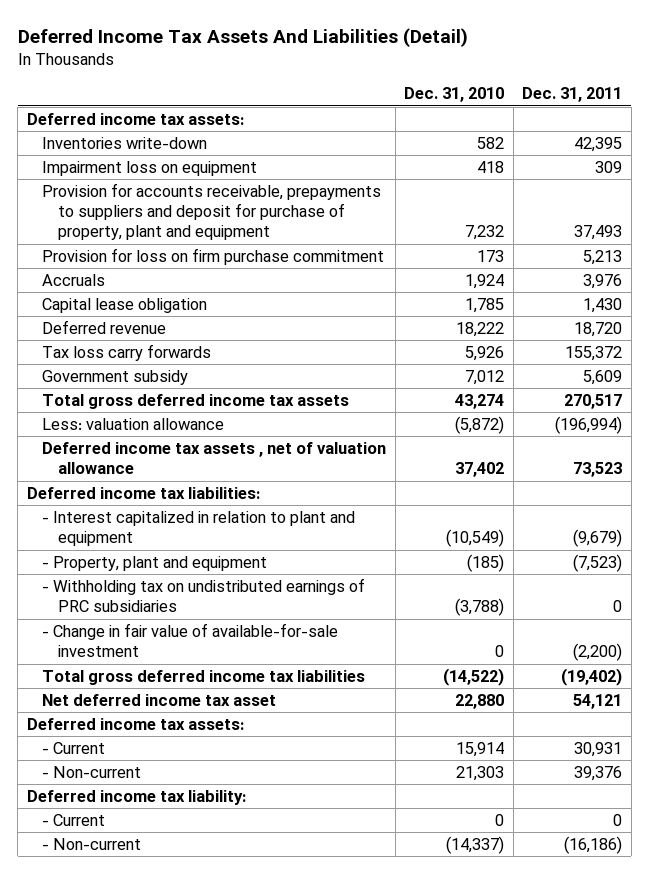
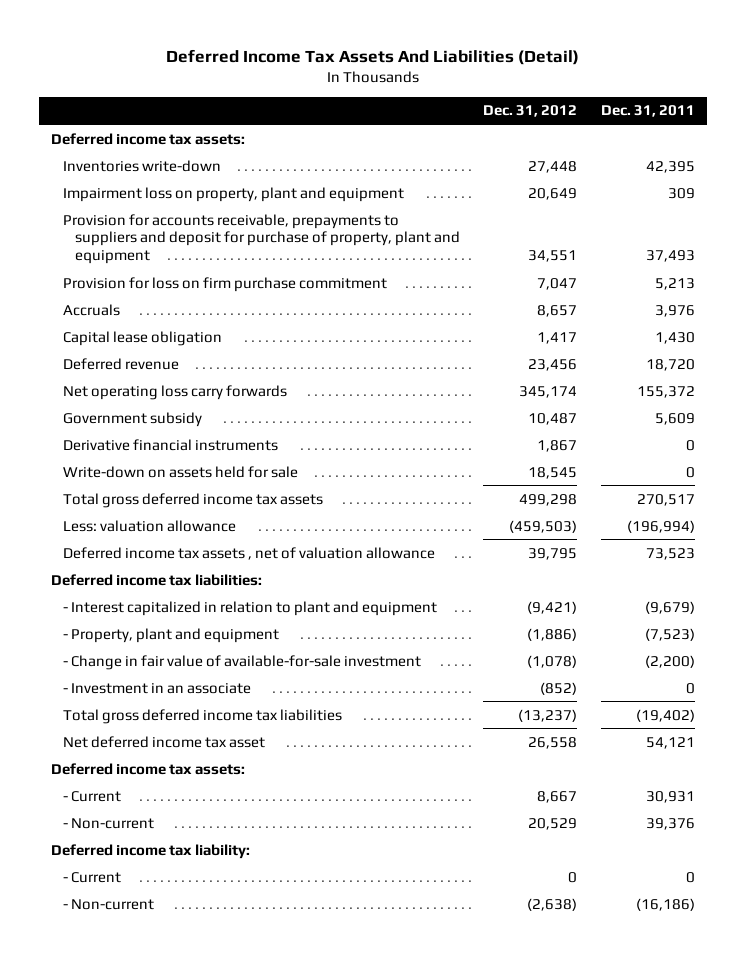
[404,87,505,103] Dec. 31, 2010 -> none
none -> [483,105,578,118] Dec. 31, 2012
[42,160,258,176] Impairment loss on equipment -> [62,186,404,202] Impairment loss on property, plant and equipment
[42,343,212,361] Tax loss carry forwards -> [62,384,287,400] Net operating loss carry forwards
none -> [62,438,278,451] Derivative financial instruments
none -> [62,465,298,478] Write-down on assets held for sale
[42,577,366,613] - Withholding tax on undistributed earnings of PRC subsidiaries -> none
none -> [62,682,251,694] - Investment in an associate

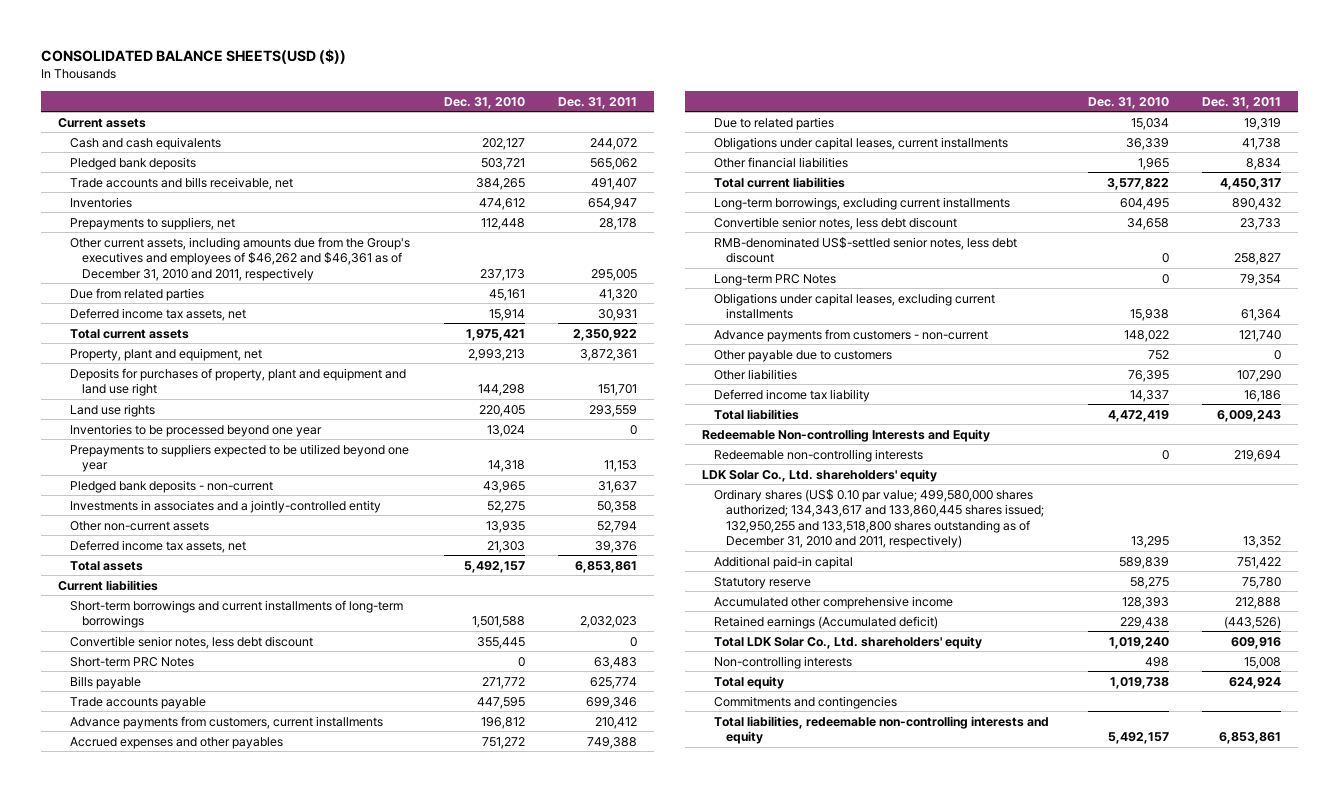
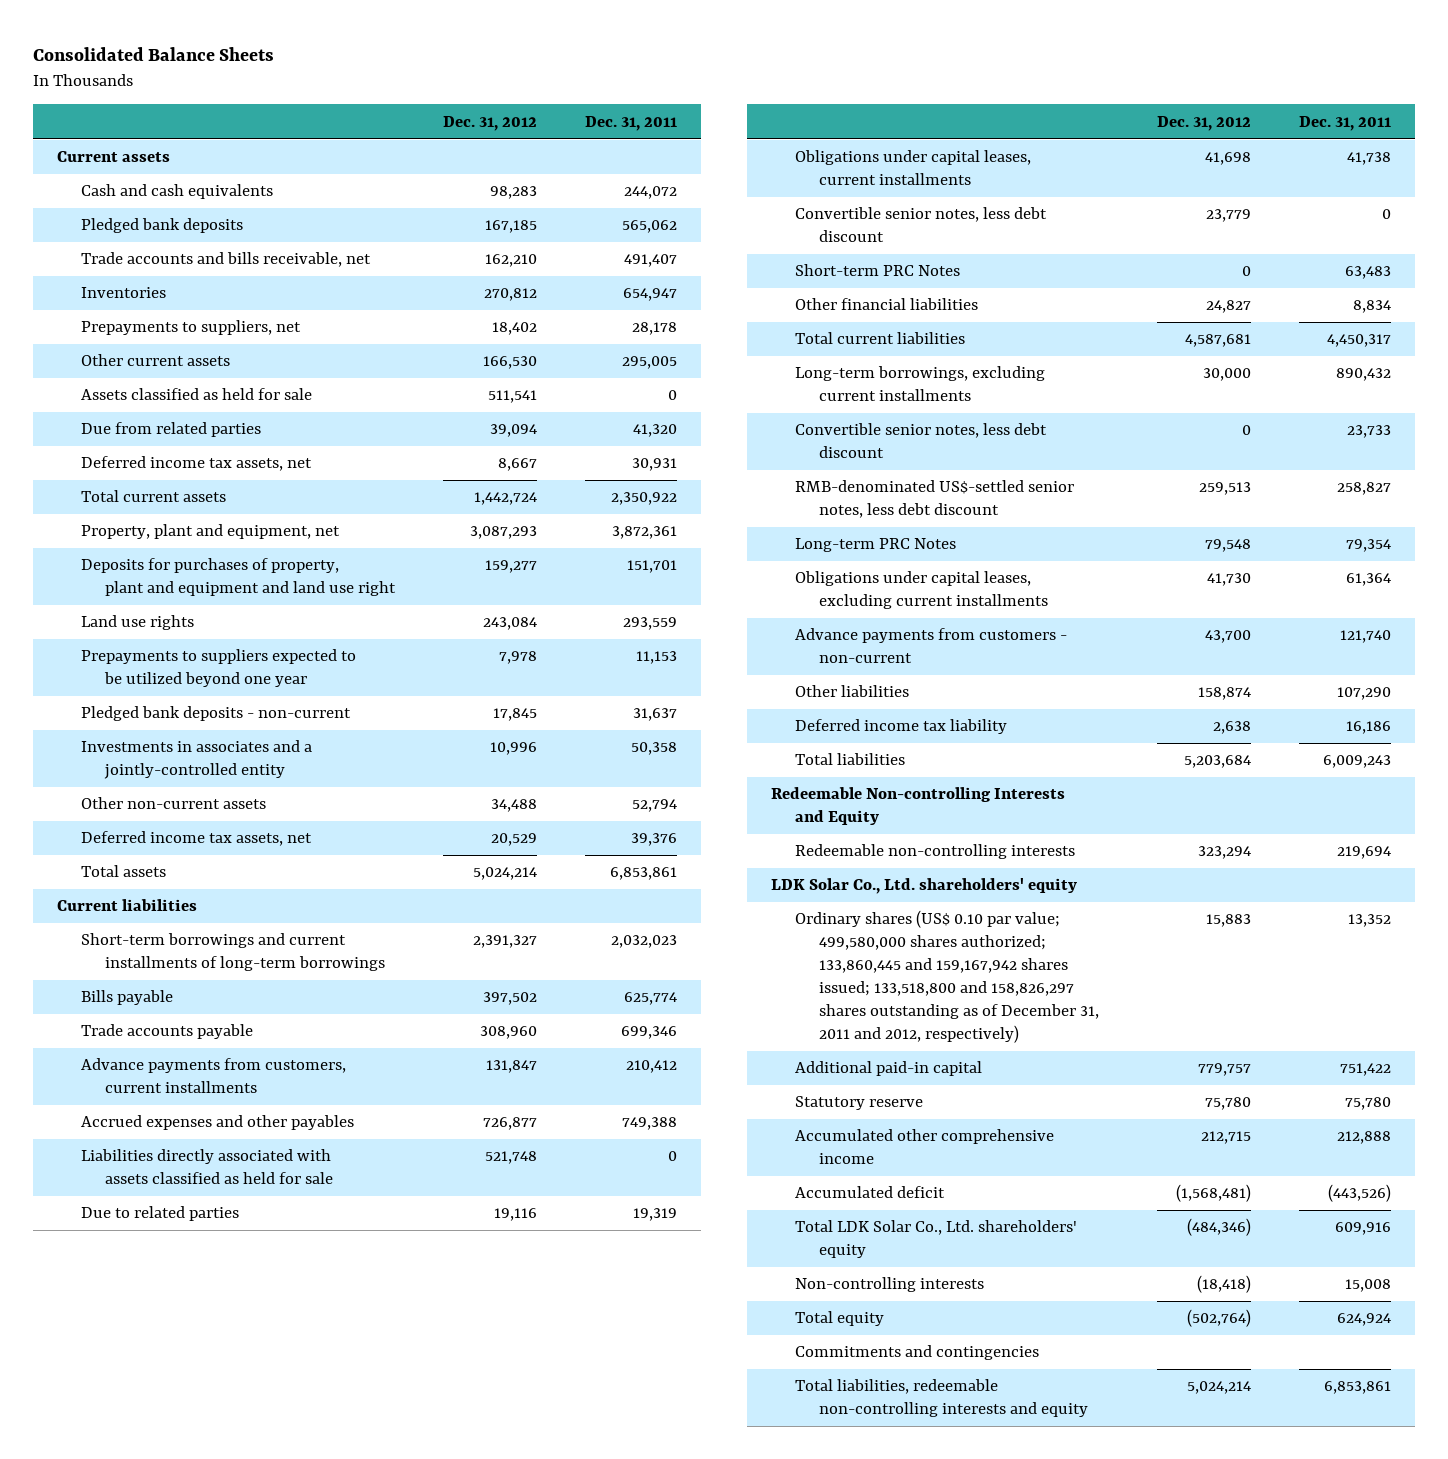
[41,49,347,65] CONSOLIDATED BALANCE SHEETS(USD ($)) -> [32,47,274,62] Consolidated Balance Sheets
[443,96,525,109] Dec. 31, 2010 -> none
none -> [442,115,537,131] Dec. 31, 2012
[70,236,411,281] Other current assets, including amounts due from the Group's executives and employees of $46,262 and $46,361 as of December 31, 2010 and 2011, respectively -> [80,354,230,367] Other current assets
none -> [80,388,312,401] Assets classified as held for sale
[70,423,323,437] Inventories to be processed beyond one year -> none
none -> [80,1149,333,1185] Liabilities directly associated with assets classified as held for sale
[70,635,314,649] Convertible senior notes, less debt discount -> [794,207,1047,243] Convertible senior notes, less debt discount
[70,656,195,667] Short-term PRC Notes -> [794,264,960,277] Short-term PRC Notes
[714,349,893,362] Other payable due to customers -> none
[714,488,1045,549] Ordinary shares (US$ 0.10 par value; 499,580,000 shares authorized; 134,343,617 and 133,860,445 shares issued; 132,950,255 and 133,518,800 shares outstanding as of December 31, 2010 and 2011, respectively) -> [794,910,1099,1044] Ordinary shares (US$ 0.10 par value; 499,580,000 shares authorized; 133,860,445 and 159,167,942 shares issued; 133,518,800 and 158,826,297 shares outstanding as of December 31, 2011 and 2012, respectively)
[714,615,939,629] Retained earnings (Accumulated deficit) -> [794,1186,945,1199] Accumulated deficit

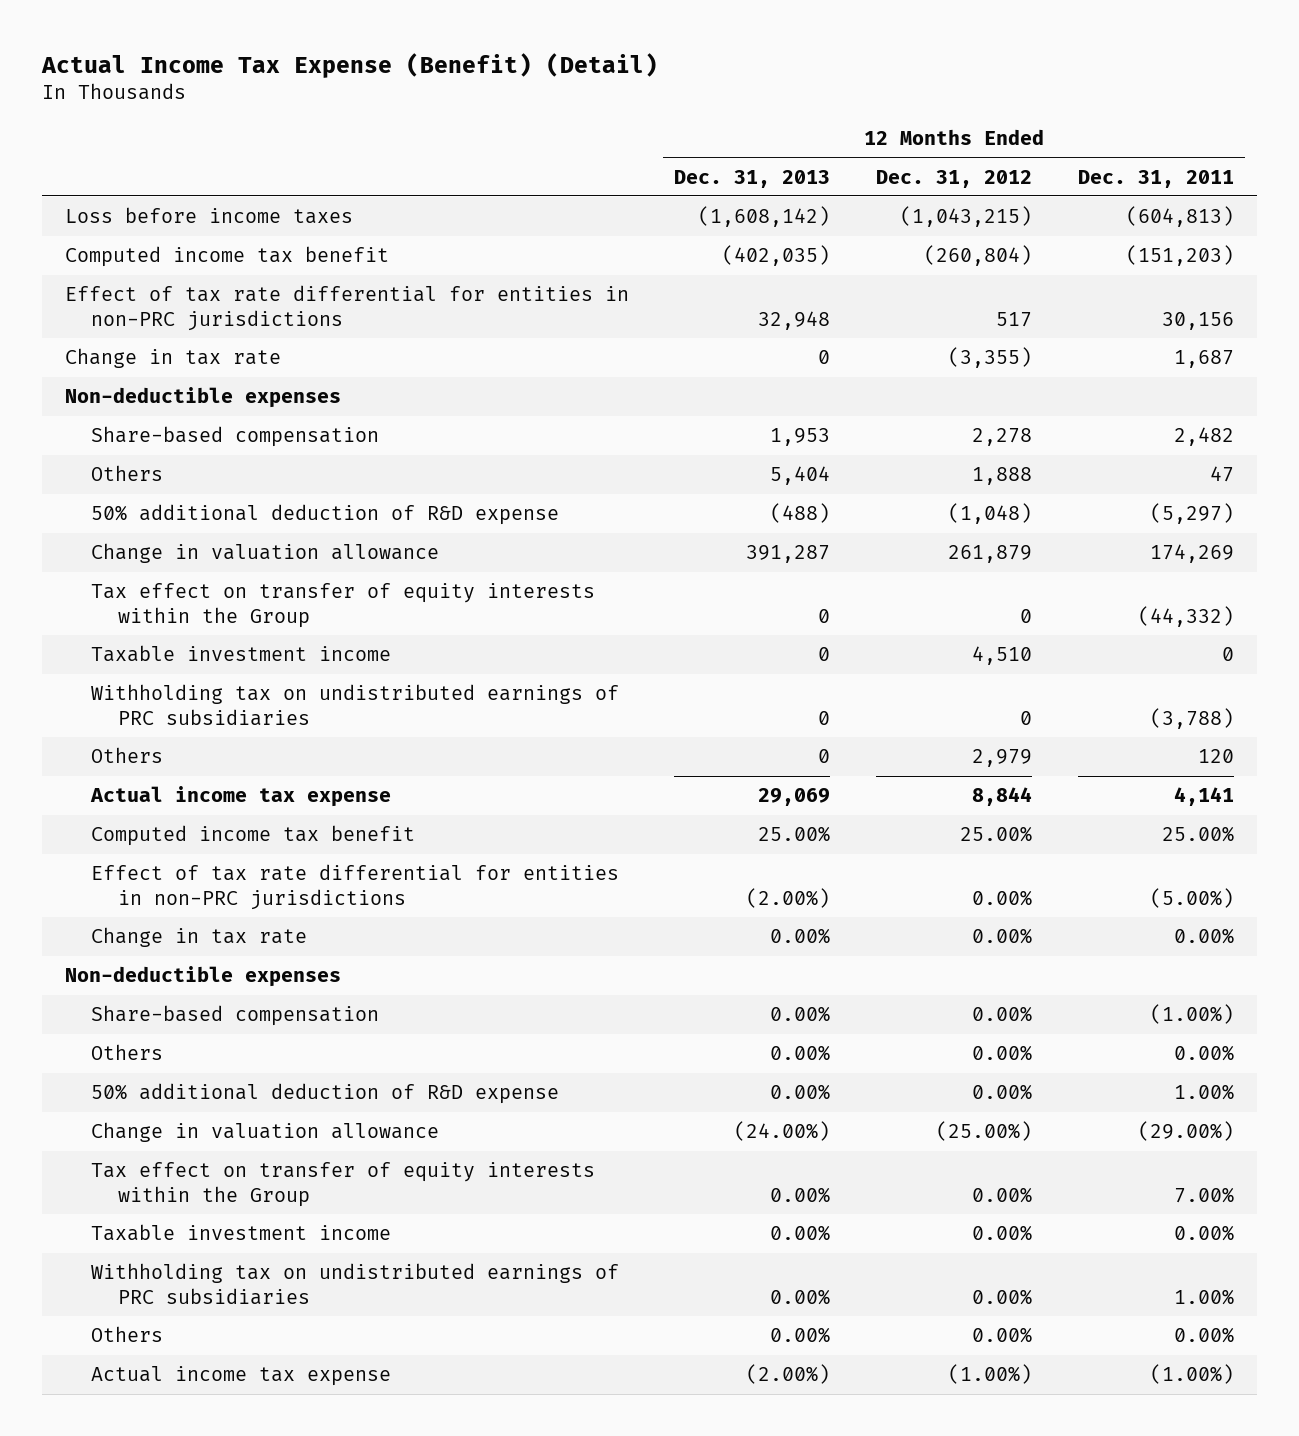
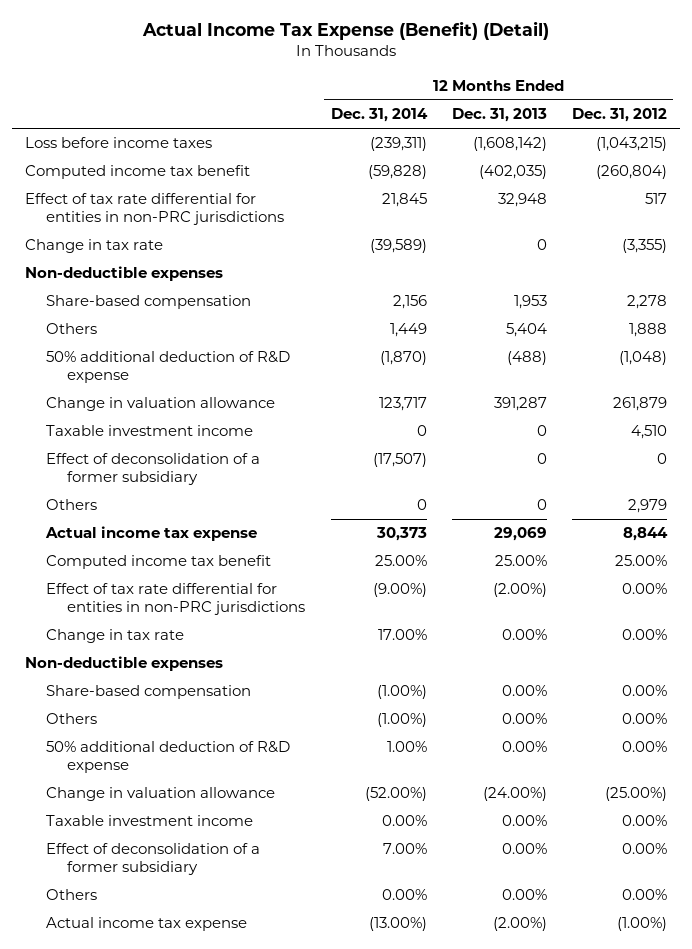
[1077,169,1234,188] Dec. 31, 2011 -> none
none -> [330,108,428,123] Dec. 31, 2014
[91,583,596,628] Tax effect on transfer of equity interests within the Group -> none
[91,684,620,726] Withholding tax on undistributed earnings of PRC subsidiaries -> none
none -> [46,453,261,486] Effect of deconsolidation of a former subsidiary
[91,1162,596,1207] Tax effect on transfer of equity interests within the Group -> none
[91,1263,620,1305] Withholding tax on undistributed earnings of PRC subsidiaries -> none
none -> [46,843,261,876] Effect of deconsolidation of a former subsidiary

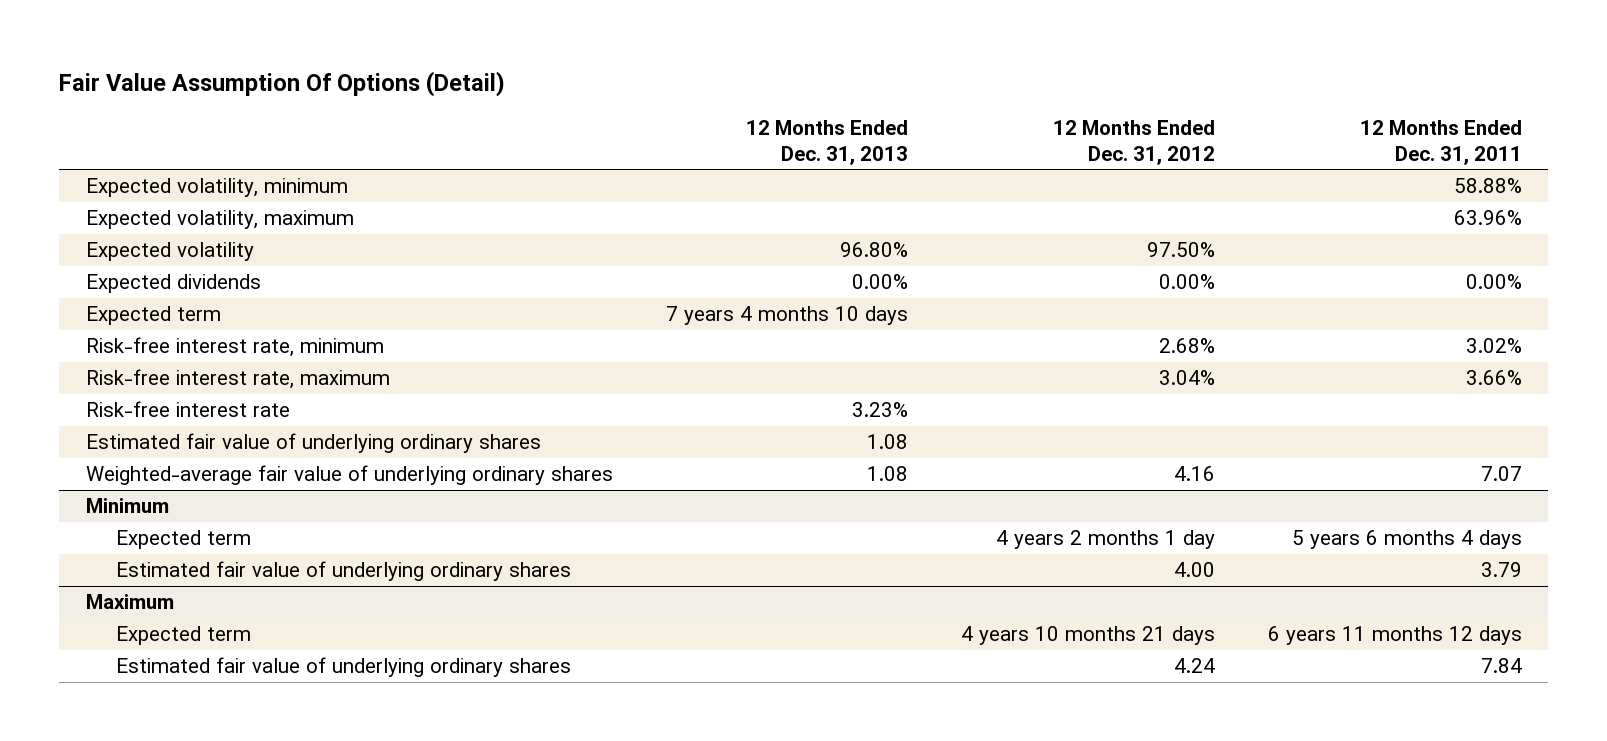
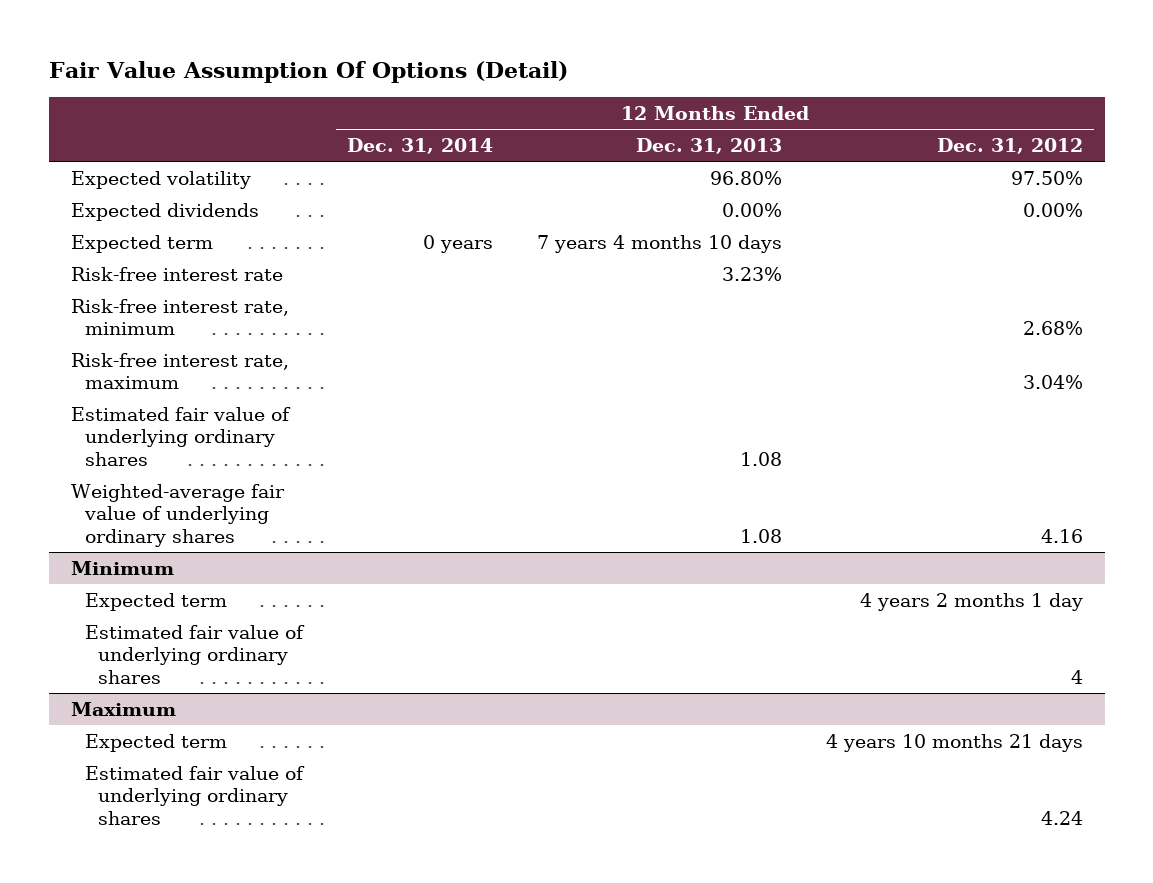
[1359,119,1522,165] 12 Months Ended Dec. 31, 2011 -> none
none -> [346,138,493,155] Dec. 31, 2014
[85,178,348,198] Expected volatility, minimum -> none
[85,210,354,230] Expected volatility, maximum -> none
[85,401,290,418] Risk-free interest rate -> [70,266,283,281] Risk-free interest rate
[1173,562,1215,578] 4.00 -> [1070,669,1083,684] 4

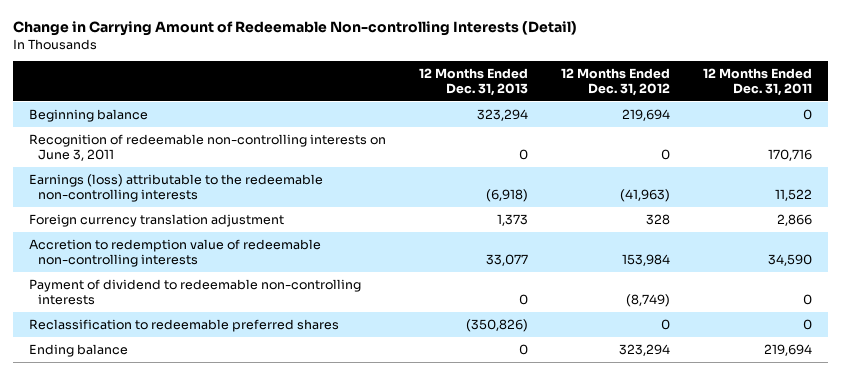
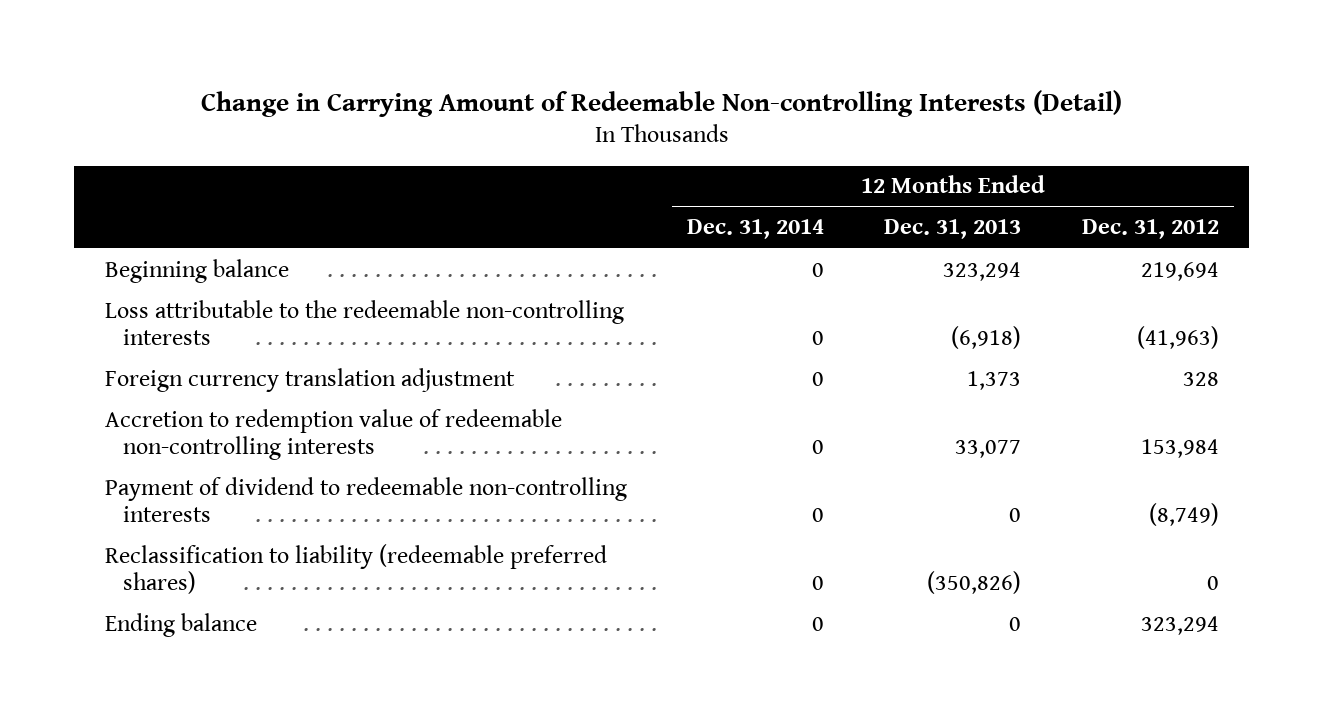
[702,67,812,96] 12 Months Ended Dec. 31, 2011 -> none
none -> [687,219,825,240] Dec. 31, 2014
[29,133,387,161] Recognition of redeemable non-controlling interests on June 3, 2011 -> none
[29,173,324,202] Earnings (loss) attributable to the redeemable non-controlling interests -> [104,299,624,345] Loss attributable to the redeemable non-controlling interests
[29,318,340,332] Reclassification to redeemable preferred shares -> [104,543,607,594] Reclassification to liability (redeemable preferred shares)

